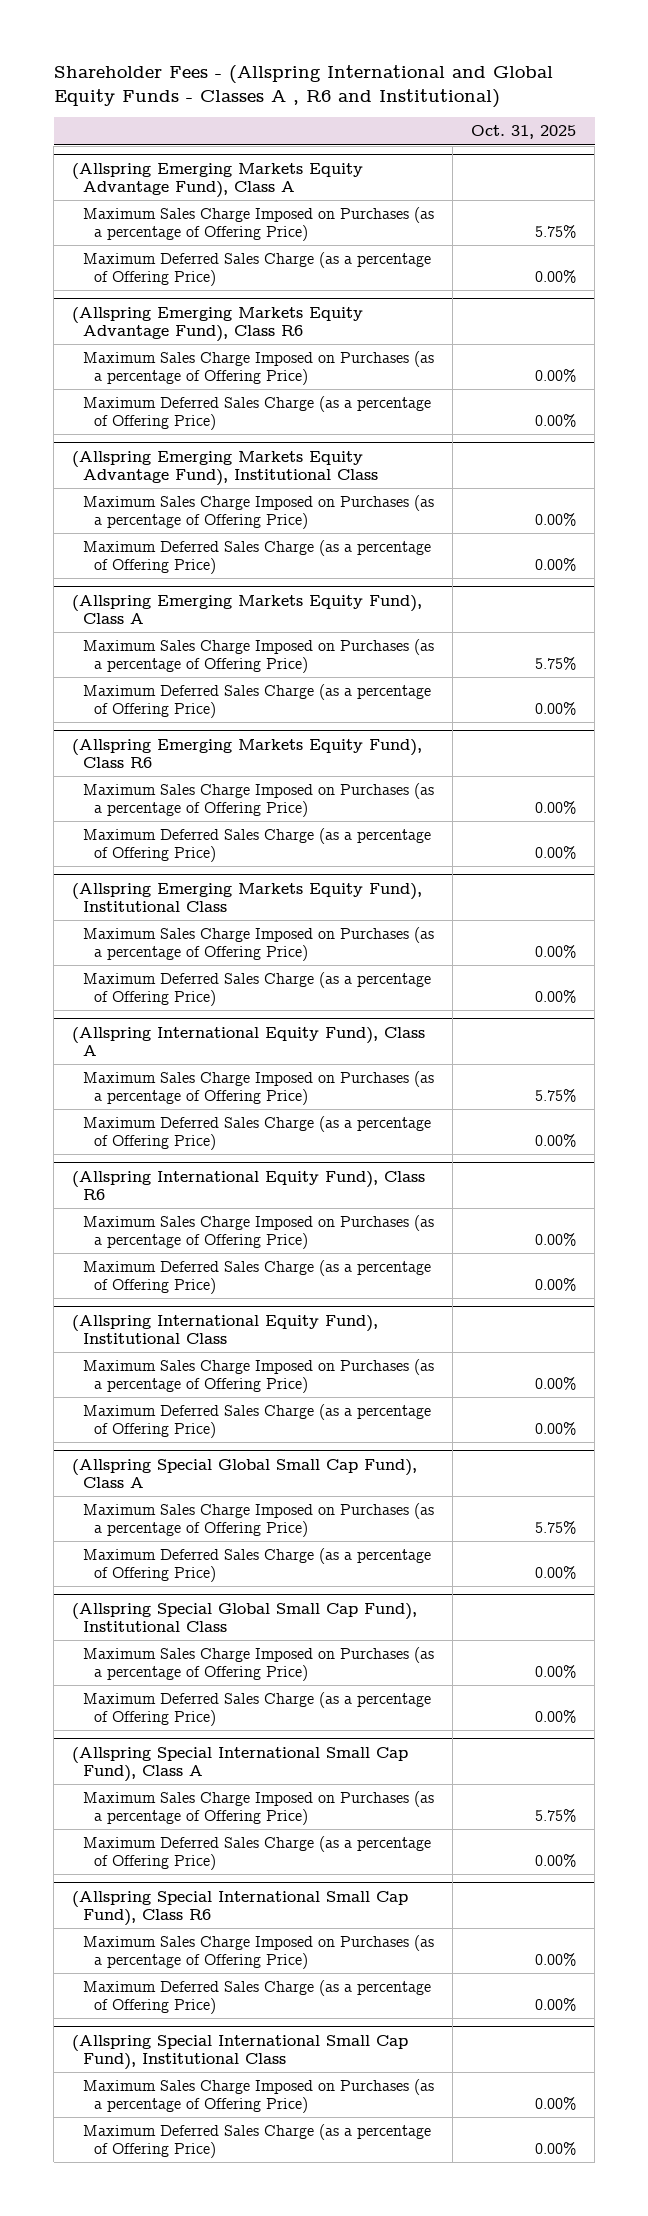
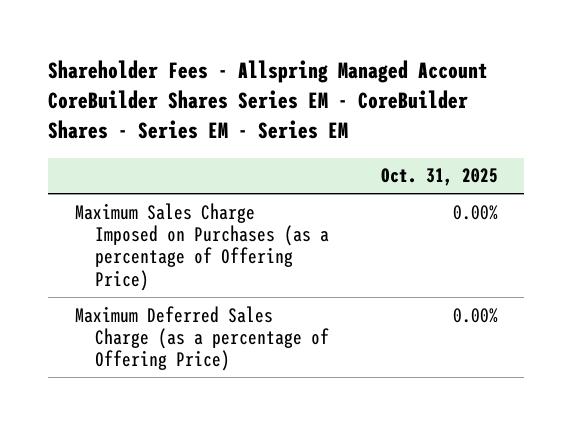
[53,64,553,108] Shareholder Fees - (Allspring International and Global Equity Funds - Classes A , R6 and Institutional) -> [48,60,489,140] Shareholder Fees - Allspring Managed Account CoreBuilder Shares Series EM - CoreBuilder Shares - Series EM - Series EM
[72,163,364,199] (Allspring Emerging Markets Equity Advantage Fund), Class A -> none
[83,207,435,242] Maximum Sales Charge Imposed on Purchases (as a percentage of Offering Price) -> none
[83,252,432,287] Maximum Deferred Sales Charge (as a percentage of Offering Price) -> none
[72,307,364,343] (Allspring Emerging Markets Equity Advantage Fund), Class R6 -> none
[72,451,379,487] (Allspring Emerging Markets Equity Advantage Fund), Institutional Class -> none
[83,495,435,530] Maximum Sales Charge Imposed on Purchases (as a percentage of Offering Price) -> none
[83,540,432,575] Maximum Deferred Sales Charge (as a percentage of Offering Price) -> none
[72,595,423,625] (Allspring Emerging Markets Equity Fund), Class A -> none
[83,639,435,674] Maximum Sales Charge Imposed on Purchases (as a percentage of Offering Price) -> none
[83,684,432,719] Maximum Deferred Sales Charge (as a percentage of Offering Price) -> none
[72,739,423,769] (Allspring Emerging Markets Equity Fund), Class R6 -> none
[83,783,435,818] Maximum Sales Charge Imposed on Purchases (as a percentage of Offering Price) -> none
[83,828,432,863] Maximum Deferred Sales Charge (as a percentage of Offering Price) -> none
[72,883,423,913] (Allspring Emerging Markets Equity Fund), Institutional Class -> none
[83,927,435,962] Maximum Sales Charge Imposed on Purchases (as a percentage of Offering Price) -> none
[83,972,432,1007] Maximum Deferred Sales Charge (as a percentage of Offering Price) -> none
[72,1027,426,1057] (Allspring International Equity Fund), Class A -> none
[83,1071,435,1106] Maximum Sales Charge Imposed on Purchases (as a percentage of Offering Price) -> none
[83,1116,432,1151] Maximum Deferred Sales Charge (as a percentage of Offering Price) -> none
[72,1171,426,1201] (Allspring International Equity Fund), Class R6 -> none
[83,1215,435,1250] Maximum Sales Charge Imposed on Purchases (as a percentage of Offering Price) -> none
[83,1260,432,1295] Maximum Deferred Sales Charge (as a percentage of Offering Price) -> none
[72,1315,379,1345] (Allspring International Equity Fund), Institutional Class -> none
[83,1359,435,1394] Maximum Sales Charge Imposed on Purchases (as a percentage of Offering Price) -> none
[83,1404,432,1439] Maximum Deferred Sales Charge (as a percentage of Offering Price) -> none
[72,1459,418,1489] (Allspring Special Global Small Cap Fund), Class A -> none
[83,1503,435,1538] Maximum Sales Charge Imposed on Purchases (as a percentage of Offering Price) -> none
[83,1548,432,1583] Maximum Deferred Sales Charge (as a percentage of Offering Price) -> none
[72,1603,418,1633] (Allspring Special Global Small Cap Fund), Institutional Class -> none
[83,1647,435,1682] Maximum Sales Charge Imposed on Purchases (as a percentage of Offering Price) -> none
[83,1692,432,1727] Maximum Deferred Sales Charge (as a percentage of Offering Price) -> none
[72,1747,409,1783] (Allspring Special International Small Cap Fund), Class A -> none
[83,1791,435,1826] Maximum Sales Charge Imposed on Purchases (as a percentage of Offering Price) -> none
[83,1836,432,1871] Maximum Deferred Sales Charge (as a percentage of Offering Price) -> none
[72,1891,409,1927] (Allspring Special International Small Cap Fund), Class R6 -> none
[83,1935,435,1970] Maximum Sales Charge Imposed on Purchases (as a percentage of Offering Price) -> none
[83,1980,432,2015] Maximum Deferred Sales Charge (as a percentage of Offering Price) -> none
[72,2035,409,2071] (Allspring Special International Small Cap Fund), Institutional Class -> none
[83,2079,435,2114] Maximum Sales Charge Imposed on Purchases (as a percentage of Offering Price) -> none
[83,2124,432,2159] Maximum Deferred Sales Charge (as a percentage of Offering Price) -> none

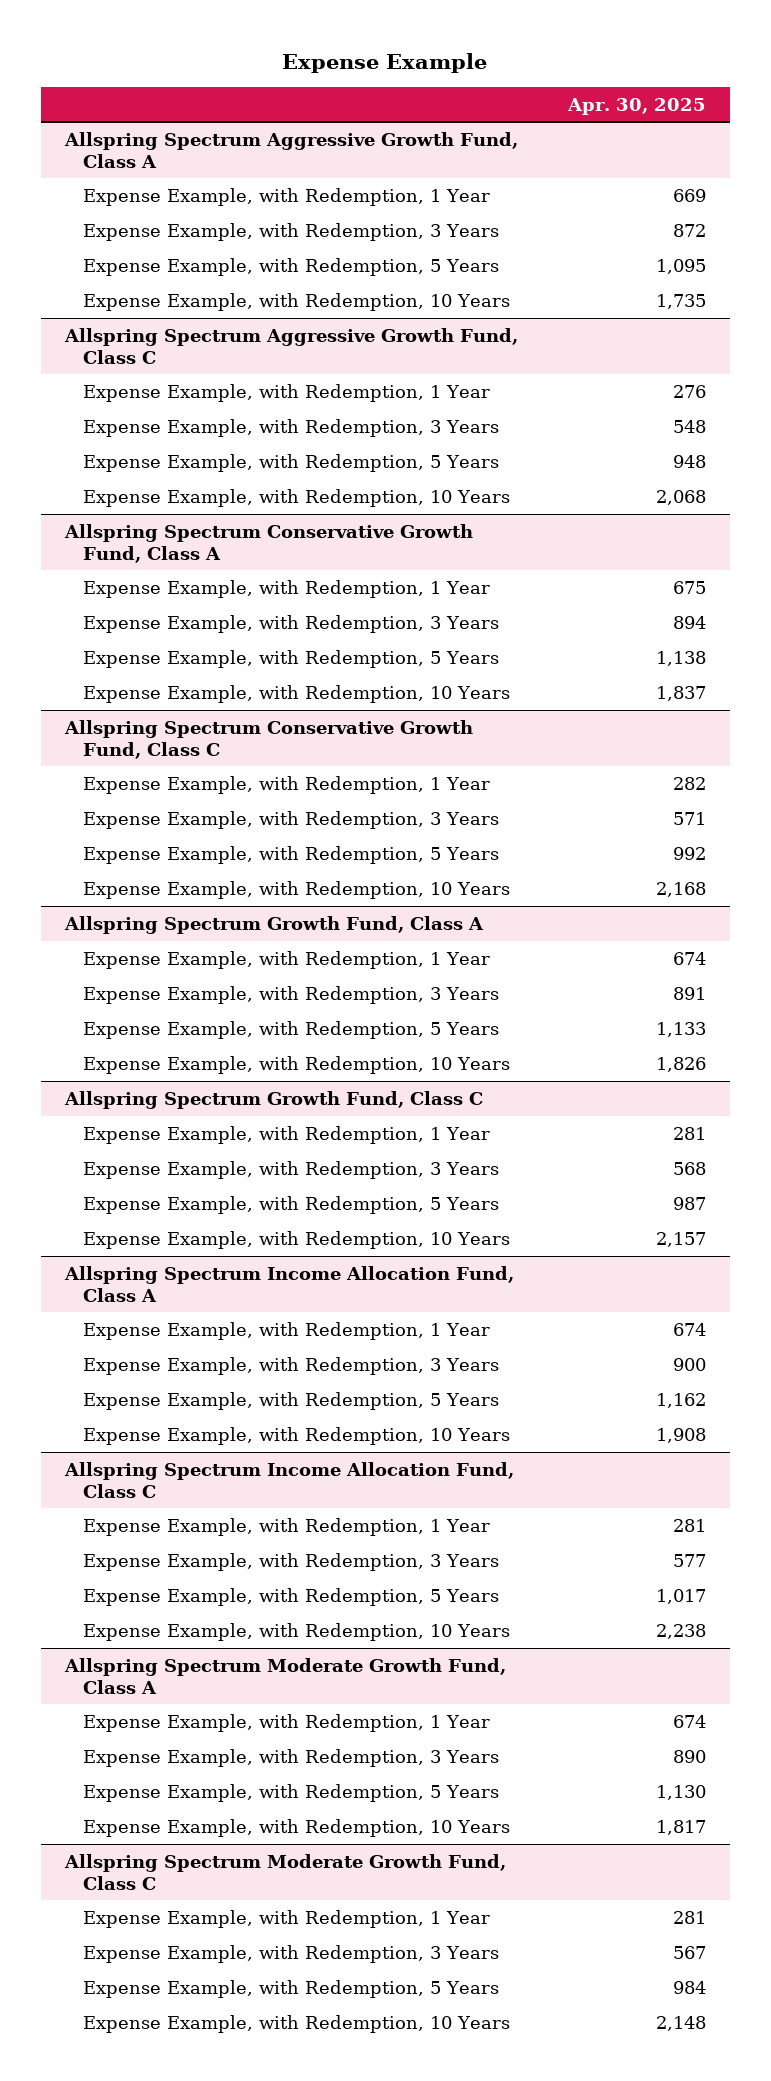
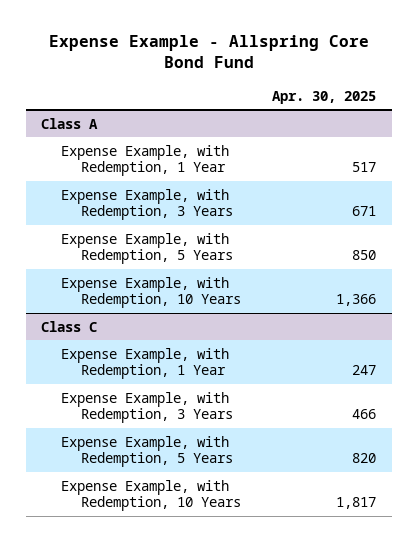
[282,52,488,73] Expense Example -> [48,34,369,69] Expense Example - Allspring Core Bond Fund
[64,131,519,168] Allspring Spectrum Aggressive Growth Fund, Class A -> none
[64,327,519,364] Allspring Spectrum Aggressive Growth Fund, Class C -> none
[83,488,511,507] Expense Example, with Redemption, 10 Years -> none
[64,523,474,563] Allspring Spectrum Conservative Growth Fund, Class A -> none
[83,579,491,598] Expense Example, with Redemption, 1 Year -> none
[83,614,500,633] Expense Example, with Redemption, 3 Years -> none
[83,649,500,668] Expense Example, with Redemption, 5 Years -> none
[83,684,511,703] Expense Example, with Redemption, 10 Years -> none
[64,719,474,759] Allspring Spectrum Conservative Growth Fund, Class C -> none
[83,775,491,794] Expense Example, with Redemption, 1 Year -> none
[83,810,500,829] Expense Example, with Redemption, 3 Years -> none
[83,845,500,864] Expense Example, with Redemption, 5 Years -> none
[83,880,511,899] Expense Example, with Redemption, 10 Years -> none
[64,915,485,934] Allspring Spectrum Growth Fund, Class A -> none
[83,950,491,969] Expense Example, with Redemption, 1 Year -> none
[83,985,500,1004] Expense Example, with Redemption, 3 Years -> none
[83,1020,500,1039] Expense Example, with Redemption, 5 Years -> none
[83,1055,511,1074] Expense Example, with Redemption, 10 Years -> none
[64,1090,484,1109] Allspring Spectrum Growth Fund, Class C -> none
[83,1125,491,1144] Expense Example, with Redemption, 1 Year -> none
[83,1160,500,1179] Expense Example, with Redemption, 3 Years -> none
[83,1195,500,1214] Expense Example, with Redemption, 5 Years -> none
[83,1230,511,1249] Expense Example, with Redemption, 10 Years -> none
[64,1265,515,1302] Allspring Spectrum Income Allocation Fund, Class A -> none
[83,1321,491,1340] Expense Example, with Redemption, 1 Year -> none
[83,1356,500,1375] Expense Example, with Redemption, 3 Years -> none
[83,1391,500,1410] Expense Example, with Redemption, 5 Years -> none
[83,1426,511,1445] Expense Example, with Redemption, 10 Years -> none
[64,1461,515,1498] Allspring Spectrum Income Allocation Fund, Class C -> none
[83,1517,491,1536] Expense Example, with Redemption, 1 Year -> none
[83,1552,500,1571] Expense Example, with Redemption, 3 Years -> none
[83,1587,500,1606] Expense Example, with Redemption, 5 Years -> none
[83,1622,511,1641] Expense Example, with Redemption, 10 Years -> none
[64,1657,507,1694] Allspring Spectrum Moderate Growth Fund, Class A -> none
[83,1713,491,1732] Expense Example, with Redemption, 1 Year -> none
[83,1748,500,1767] Expense Example, with Redemption, 3 Years -> none
[83,1783,500,1802] Expense Example, with Redemption, 5 Years -> none
none -> [41,117,99,129] Class A
[672,188,706,202] 669 -> [352,161,377,172] 517
[672,223,706,237] 872 -> [352,205,377,216] 671
[655,258,706,274] 1,095 -> [352,249,377,260] 850
[655,293,706,309] 1,735 -> [336,293,377,306] 1,366
none -> [41,320,98,332] Class C
[672,384,706,398] 276 -> [352,364,377,375] 247
[672,419,706,433] 548 -> [352,408,377,419] 466
[672,454,706,468] 948 -> [352,452,377,463] 820
[64,1853,507,1890] Allspring Spectrum Moderate Growth Fund, Class C -> none
[83,1909,491,1928] Expense Example, with Redemption, 1 Year -> none
[83,1944,500,1963] Expense Example, with Redemption, 3 Years -> none
[83,1979,500,1998] Expense Example, with Redemption, 5 Years -> none
[83,2014,511,2033] Expense Example, with Redemption, 10 Years -> none

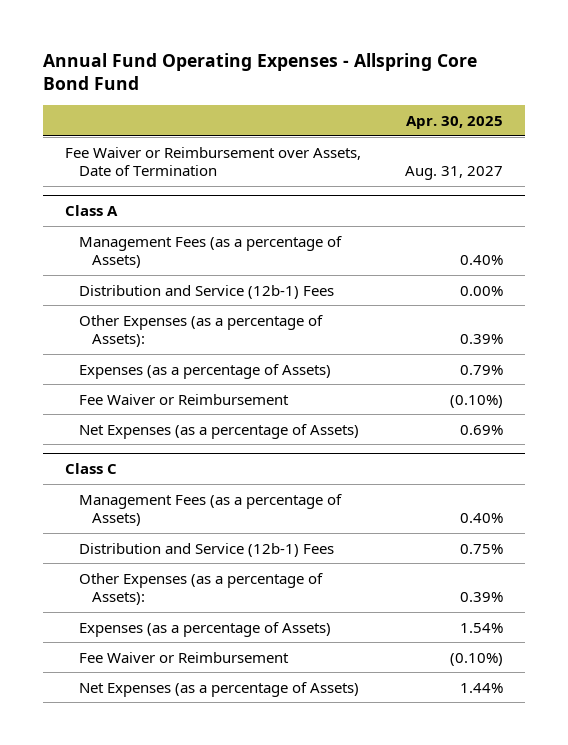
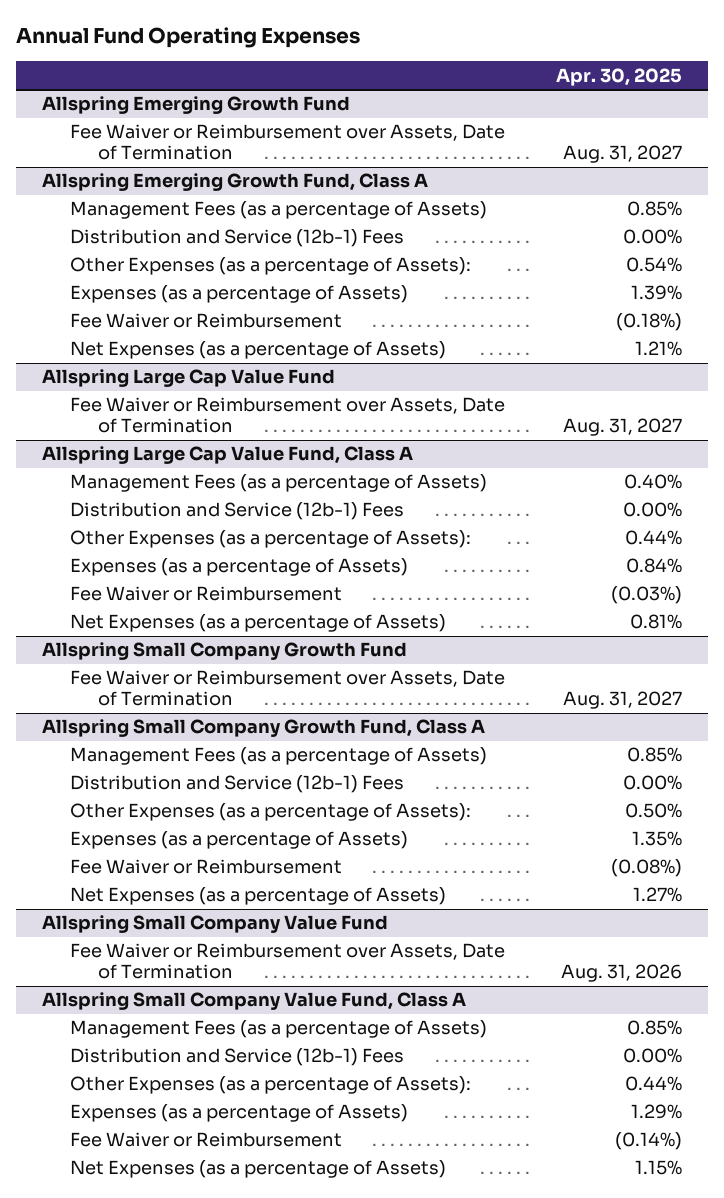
[43,52,478,91] Annual Fund Operating Expenses - Allspring Core Bond Fund -> [15,27,360,49] Annual Fund Operating Expenses
none -> [41,96,350,115] Allspring Emerging Growth Fund
[65,204,119,216] Class A -> none
none -> [41,173,428,192] Allspring Emerging Growth Fund, Class A
[460,254,504,265] 0.40% -> [627,201,683,217] 0.85%
[65,462,118,474] Class C -> none
[460,333,504,344] 0.39% -> [626,257,683,273] 0.54%
[460,364,504,375] 0.79% -> [631,285,683,301] 1.39%
[450,394,504,408] (0.10%) -> [616,313,683,332] (0.18%)
[460,424,504,435] 0.69% -> [635,341,683,357] 1.21%
none -> [41,369,335,388] Allspring Large Cap Value Fund
none -> [69,397,505,434] Fee Waiver or Reimbursement over Assets, Date of Termination
none -> [41,446,413,465] Allspring Large Cap Value Fund, Class A
[460,543,504,554] 0.75% -> [623,502,683,518] 0.00%
[460,591,504,602] 0.39% -> [625,530,683,546] 0.44%
[460,622,504,633] 1.54% -> [626,558,683,574] 0.84%
[450,652,504,666] (0.10%) -> [611,586,683,605] (0.03%)
[460,682,504,693] 1.44% -> [630,614,683,630] 0.81%
none -> [41,642,407,661] Allspring Small Company Growth Fund
none -> [69,670,505,707] Fee Waiver or Reimbursement over Assets, Date of Termination
none -> [41,719,485,738] Allspring Small Company Growth Fund, Class A
none -> [69,747,487,766] Management Fees (as a percentage of Assets)
none -> [69,775,404,794] Distribution and Service (12b-1) Fees
none -> [69,803,471,822] Other Expenses (as a percentage of Assets):
none -> [69,831,408,850] Expenses (as a percentage of Assets)
none -> [69,859,342,875] Fee Waiver or Reimbursement
none -> [69,887,446,906] Net Expenses (as a percentage of Assets)
none -> [41,915,388,934] Allspring Small Company Value Fund
none -> [69,943,505,980] Fee Waiver or Reimbursement over Assets, Date of Termination
none -> [41,992,466,1011] Allspring Small Company Value Fund, Class A
none -> [69,1020,487,1039] Management Fees (as a percentage of Assets)
none -> [69,1048,404,1067] Distribution and Service (12b-1) Fees
none -> [69,1076,471,1095] Other Expenses (as a percentage of Assets):
none -> [69,1104,408,1123] Expenses (as a percentage of Assets)
none -> [69,1132,342,1148] Fee Waiver or Reimbursement
none -> [69,1160,446,1179] Net Expenses (as a percentage of Assets)

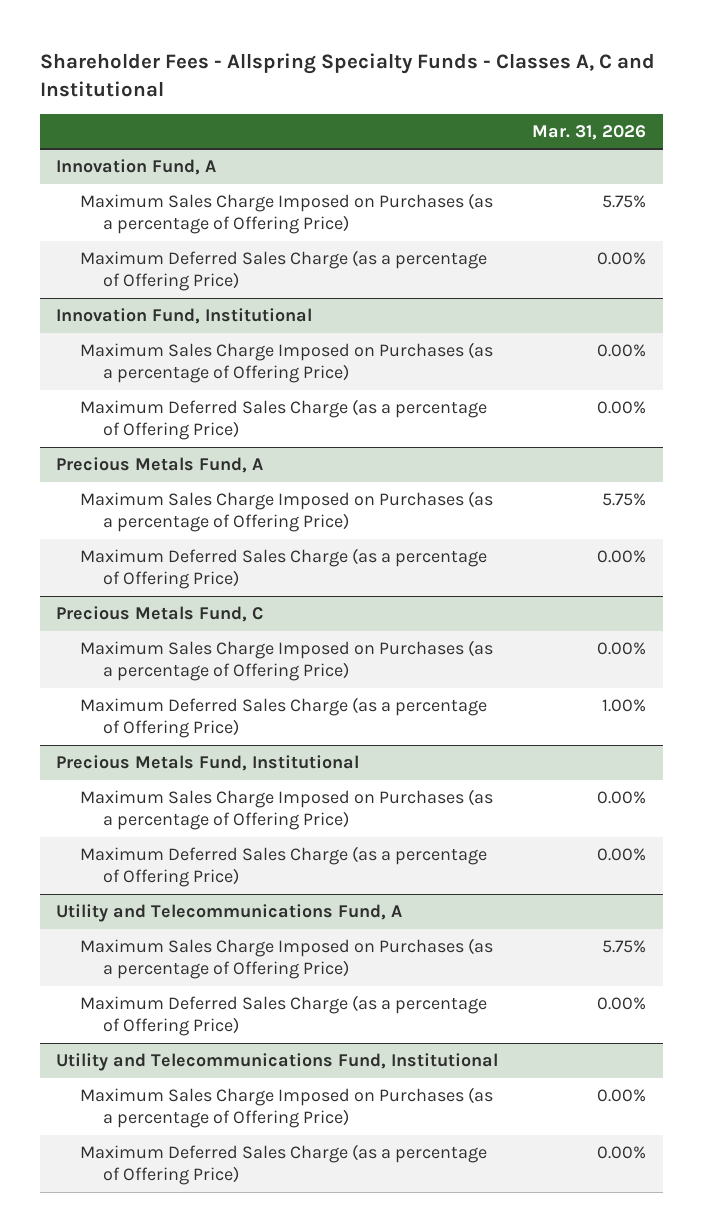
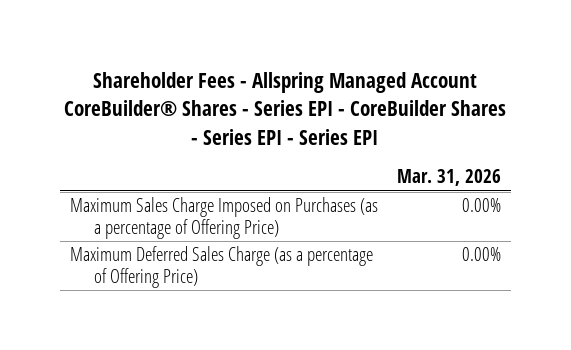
[39,52,655,97] Shareholder Fees - Allspring Specialty Funds - Classes A, C and Institutional -> [64,72,507,145] Shareholder Fees - Allspring Managed Account CoreBuilder® Shares - Series EPI - CoreBuilder Shares - Series EPI - Series EPI
[56,159,217,176] Innovation Fund, A -> none
[79,193,493,235] Maximum Sales Charge Imposed on Purchases (as a percentage of Offering Price) -> none
[79,250,487,292] Maximum Deferred Sales Charge (as a percentage of Offering Price) -> none
[56,308,313,325] Innovation Fund, Institutional -> none
[56,457,264,474] Precious Metals Fund, A -> none
[79,491,493,533] Maximum Sales Charge Imposed on Purchases (as a percentage of Offering Price) -> none
[79,548,487,590] Maximum Deferred Sales Charge (as a percentage of Offering Price) -> none
[56,606,264,623] Precious Metals Fund, C -> none
[79,640,493,682] Maximum Sales Charge Imposed on Purchases (as a percentage of Offering Price) -> none
[79,697,487,739] Maximum Deferred Sales Charge (as a percentage of Offering Price) -> none
[56,755,360,772] Precious Metals Fund, Institutional -> none
[79,789,493,831] Maximum Sales Charge Imposed on Purchases (as a percentage of Offering Price) -> none
[79,846,487,888] Maximum Deferred Sales Charge (as a percentage of Offering Price) -> none
[56,904,403,923] Utility and Telecommunications Fund, A -> none
[79,938,493,980] Maximum Sales Charge Imposed on Purchases (as a percentage of Offering Price) -> none
[79,995,487,1037] Maximum Deferred Sales Charge (as a percentage of Offering Price) -> none
[56,1053,499,1072] Utility and Telecommunications Fund, Institutional -> none
[79,1087,493,1129] Maximum Sales Charge Imposed on Purchases (as a percentage of Offering Price) -> none
[79,1144,487,1186] Maximum Deferred Sales Charge (as a percentage of Offering Price) -> none

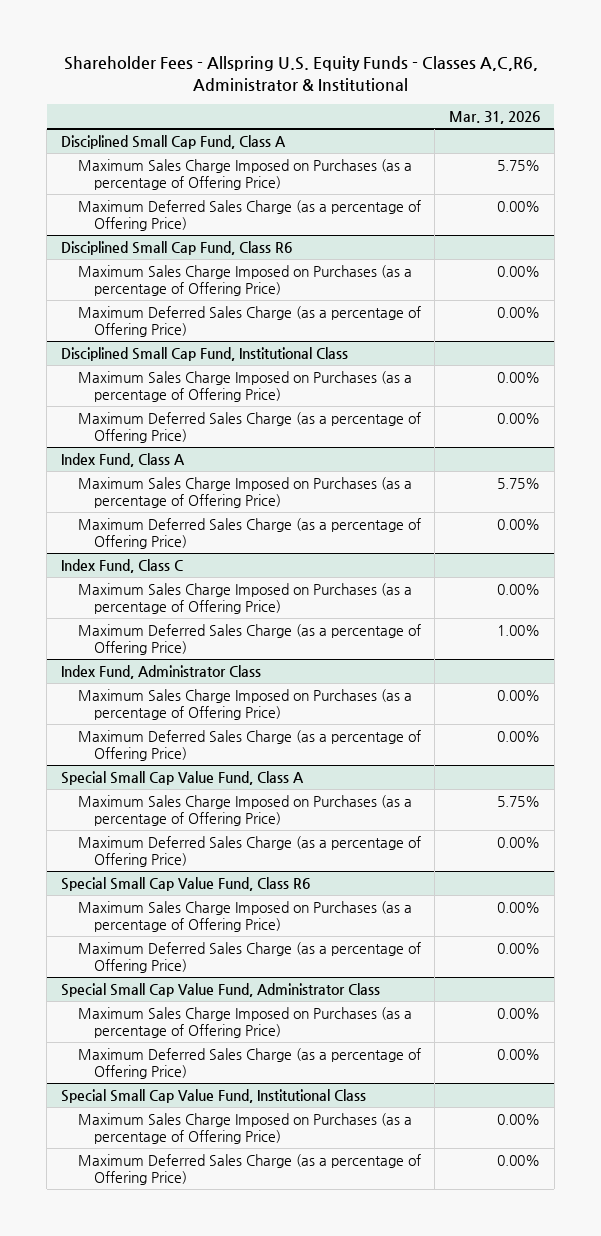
[64,72,507,145] Shareholder Fees - Allspring Managed Account CoreBuilder® Shares - Series EPI - CoreBuilder Shares - Series EPI - Series EPI -> [63,56,538,92] Shareholder Fees - Allspring U.S. Equity Funds - Classes A,C,R6, Administrator & Institutional
none -> [61,134,287,149] Disciplined Small Cap Fund, Class A
none -> [77,158,412,191] Maximum Sales Charge Imposed on Purchases (as a percentage of Offering Price)
none -> [77,199,421,232] Maximum Deferred Sales Charge (as a percentage of Offering Price)
none -> [61,240,293,255] Disciplined Small Cap Fund, Class R6
none -> [61,346,349,361] Disciplined Small Cap Fund, Institutional Class
none -> [77,370,412,403] Maximum Sales Charge Imposed on Purchases (as a percentage of Offering Price)
none -> [77,411,421,444] Maximum Deferred Sales Charge (as a percentage of Offering Price)
none -> [61,452,186,467] Index Fund, Class A
none -> [77,476,412,509] Maximum Sales Charge Imposed on Purchases (as a percentage of Offering Price)
none -> [77,517,421,550] Maximum Deferred Sales Charge (as a percentage of Offering Price)
none -> [61,558,184,573] Index Fund, Class C
none -> [77,582,412,615] Maximum Sales Charge Imposed on Purchases (as a percentage of Offering Price)
none -> [77,623,421,656] Maximum Deferred Sales Charge (as a percentage of Offering Price)
none -> [61,664,262,679] Index Fund, Administrator Class
none -> [77,688,412,721] Maximum Sales Charge Imposed on Purchases (as a percentage of Offering Price)
none -> [77,729,421,762] Maximum Deferred Sales Charge (as a percentage of Offering Price)
none -> [61,770,305,785] Special Small Cap Value Fund, Class A
none -> [77,794,412,827] Maximum Sales Charge Imposed on Purchases (as a percentage of Offering Price)
none -> [77,835,421,868] Maximum Deferred Sales Charge (as a percentage of Offering Price)
none -> [61,876,311,891] Special Small Cap Value Fund, Class R6
none -> [77,900,412,933] Maximum Sales Charge Imposed on Purchases (as a percentage of Offering Price)
none -> [77,941,421,974] Maximum Deferred Sales Charge (as a percentage of Offering Price)
none -> [61,982,381,997] Special Small Cap Value Fund, Administrator Class
none -> [77,1006,412,1039] Maximum Sales Charge Imposed on Purchases (as a percentage of Offering Price)
none -> [77,1047,421,1080] Maximum Deferred Sales Charge (as a percentage of Offering Price)
none -> [61,1088,367,1103] Special Small Cap Value Fund, Institutional Class
none -> [77,1112,412,1145] Maximum Sales Charge Imposed on Purchases (as a percentage of Offering Price)
none -> [77,1153,421,1186] Maximum Deferred Sales Charge (as a percentage of Offering Price)

